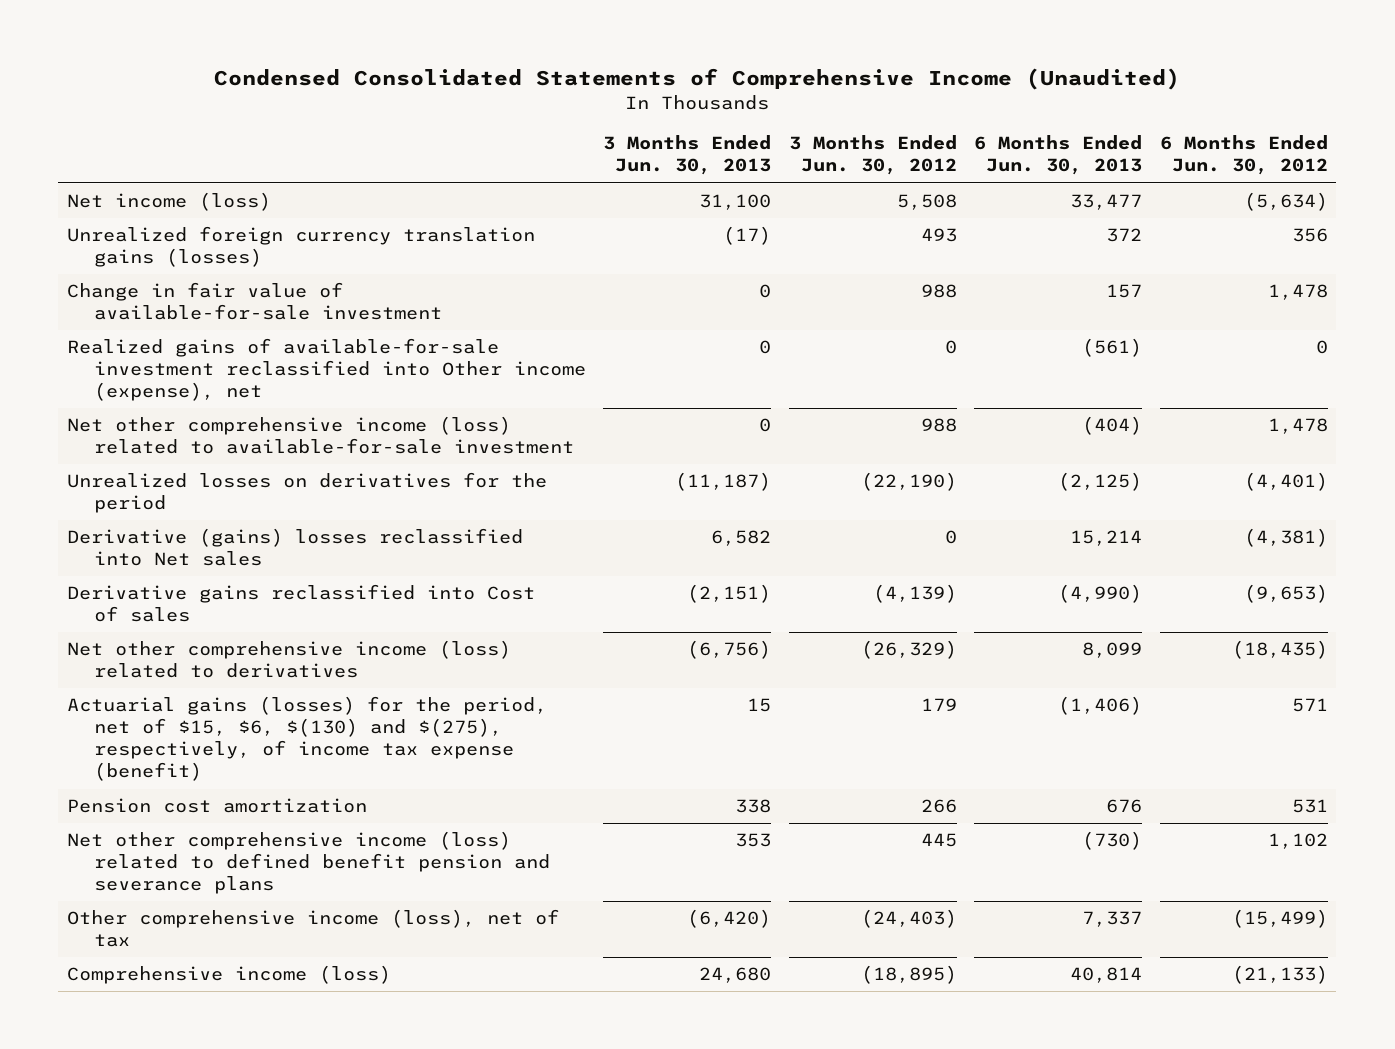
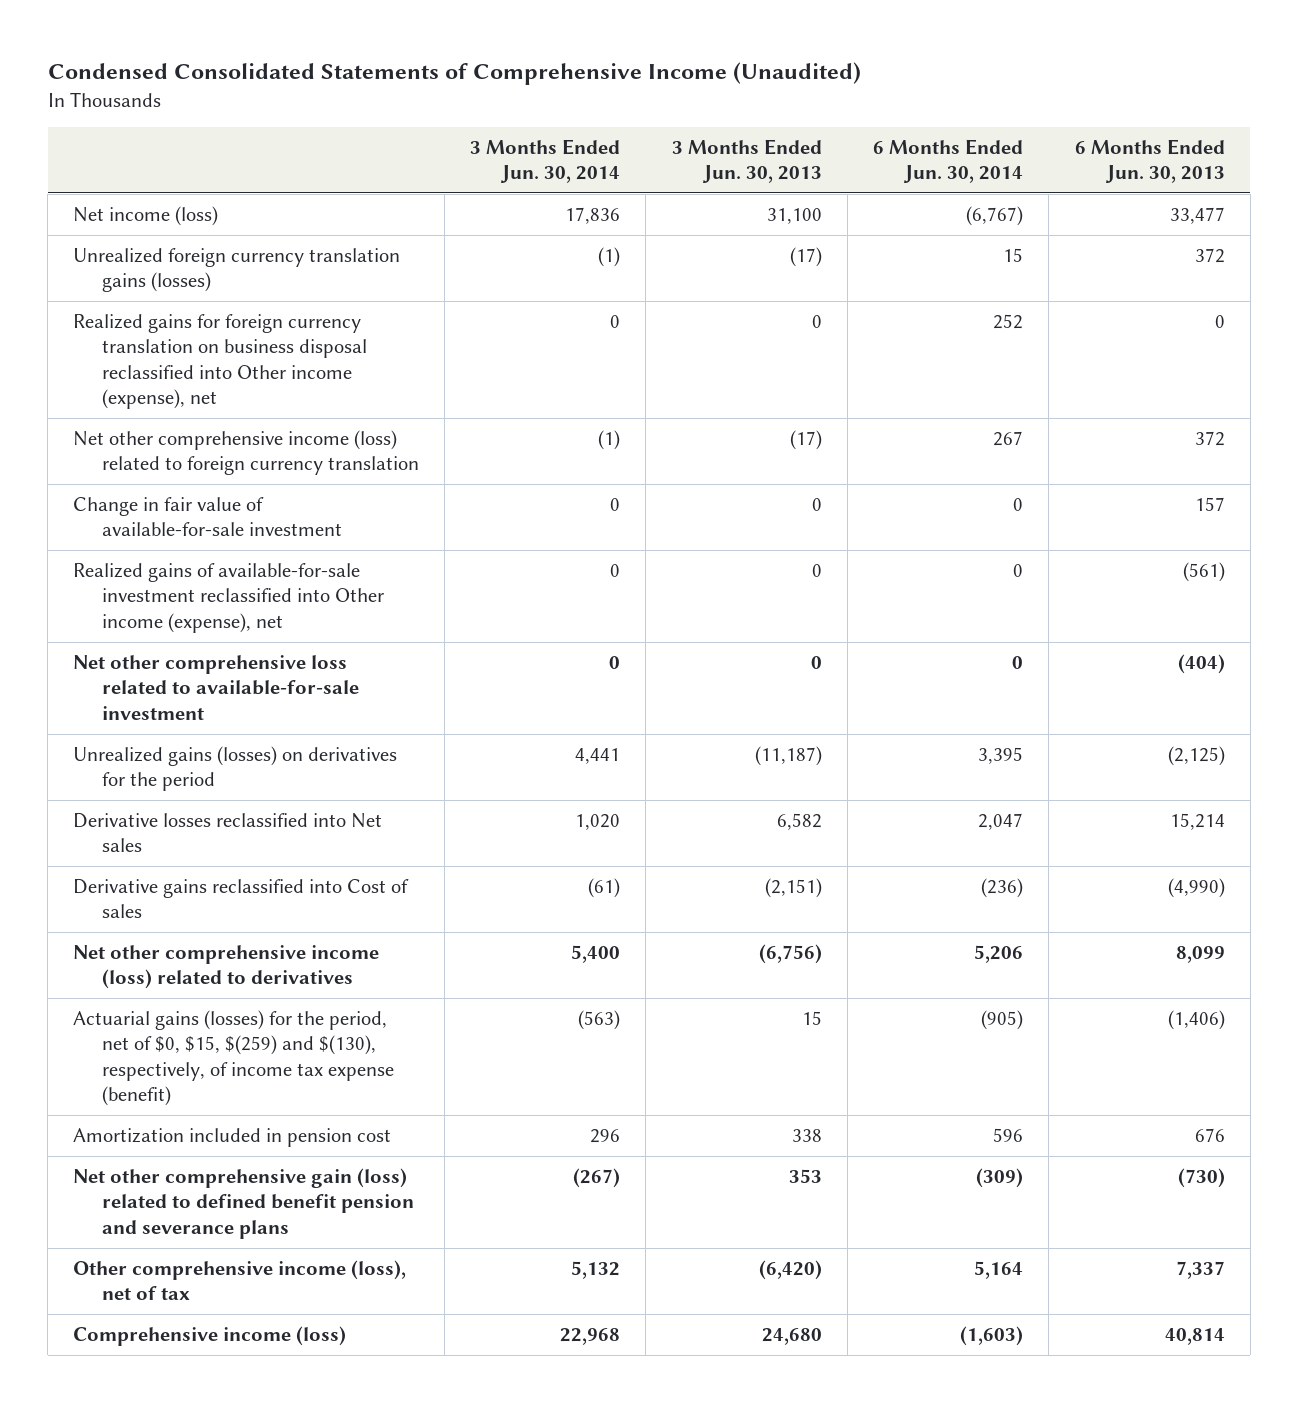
[788,135,957,176] 3 Months Ended Jun. 30, 2012 -> none
[1159,135,1328,176] 6 Months Ended Jun. 30, 2012 -> none
none -> [470,138,621,184] 3 Months Ended Jun. 30, 2014
none -> [873,138,1024,184] 6 Months Ended Jun. 30, 2014
none -> [73,313,367,410] Realized gains for foreign currency translation on business disposal reclassified into Other income (expense), net
none -> [73,429,419,476] Net other comprehensive income (loss) related to foreign currency translation
[67,416,574,455] Net other comprehensive income (loss) related to available-for-sale investment -> [73,654,359,720] Net other comprehensive loss related to available-for-sale investment
[67,472,548,514] Unrealized losses on derivatives for the period -> [73,745,398,792] Unrealized gains (losses) on derivatives for the period
[67,528,524,567] Derivative (gains) losses reclassified into Net sales -> [73,812,383,853] Derivative losses reclassified into Net sales
[67,696,548,782] Actuarial gains (losses) for the period, net of $15, $6, $(130) and $(275), respectively, of income tax expense (benefit) -> [73,1009,394,1107] Actuarial gains (losses) for the period, net of $0, $15, $(259) and $(130), respectively, of income tax expense (benefit)
[67,798,368,814] Pension cost amortization -> [73,1127,392,1147] Amortization included in pension cost
[67,831,550,895] Net other comprehensive income (loss) related to defined benefit pension and severance plans -> [73,1167,414,1239] Net other comprehensive gain (loss) related to defined benefit pension and severance plans

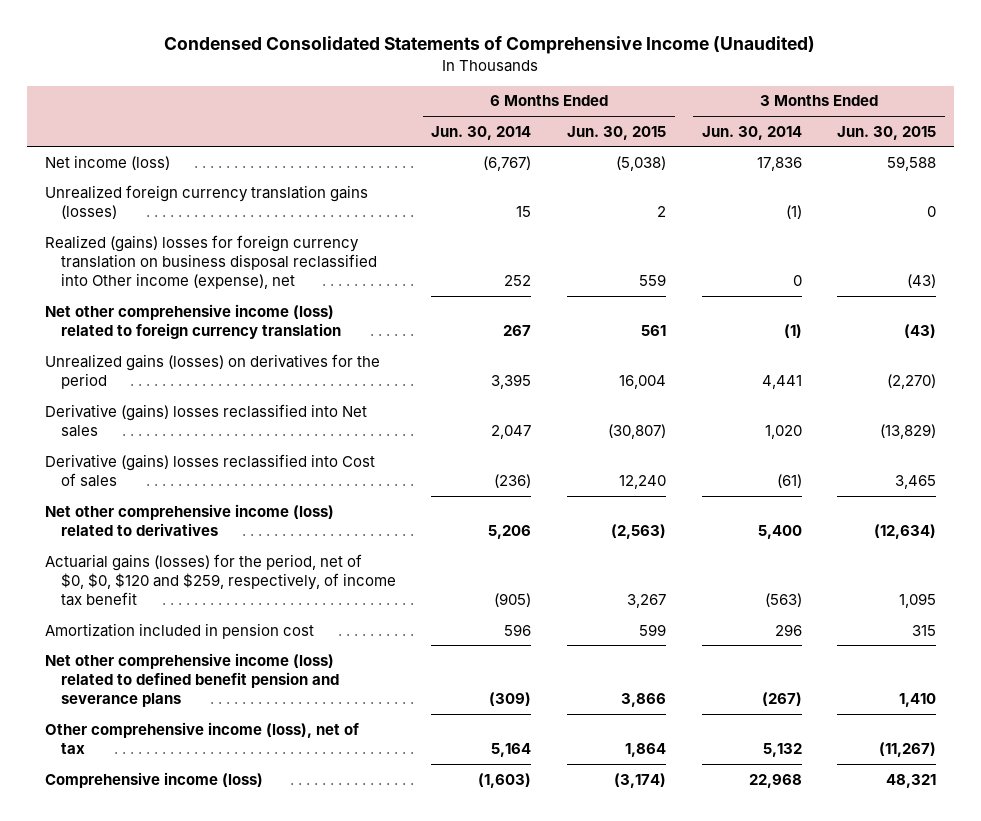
[671,138,822,184] 3 Months Ended Jun. 30, 2013 -> none
[1074,138,1225,184] 6 Months Ended Jun. 30, 2013 -> none
none -> [567,125,667,140] Jun. 30, 2015
none -> [837,125,937,140] Jun. 30, 2015
[73,313,367,410] Realized gains for foreign currency translation on business disposal reclassified into Other income (expense), net -> [44,234,377,290] Realized (gains) losses for foreign currency translation on business disposal reclassified into Other income (expense), net
[73,496,342,537] Change in fair value of available-for-sale investment -> none
[73,562,384,633] Realized gains of available-for-sale investment reclassified into Other income (expense), net -> none
[73,654,359,720] Net other comprehensive loss related to available-for-sale investment -> none
[73,812,383,853] Derivative losses reclassified into Net sales -> [44,403,367,437] Derivative (gains) losses reclassified into Net sales
[73,878,410,919] Derivative gains reclassified into Cost of sales -> [44,453,375,487] Derivative (gains) losses reclassified into Cost of sales
[73,1009,394,1107] Actuarial gains (losses) for the period, net of $0, $15, $(259) and $(130), respectively, of income tax expense (benefit) -> [44,553,396,607] Actuarial gains (losses) for the period, net of $0, $0, $120 and $259, respectively, of income tax benefit
[73,1167,414,1239] Net other comprehensive gain (loss) related to defined benefit pension and severance plans -> [44,652,339,708] Net other comprehensive income (loss) related to defined benefit pension and severance plans

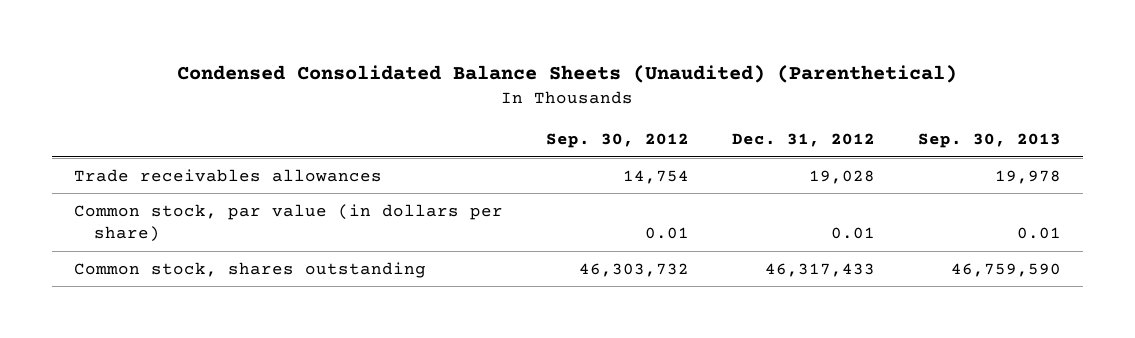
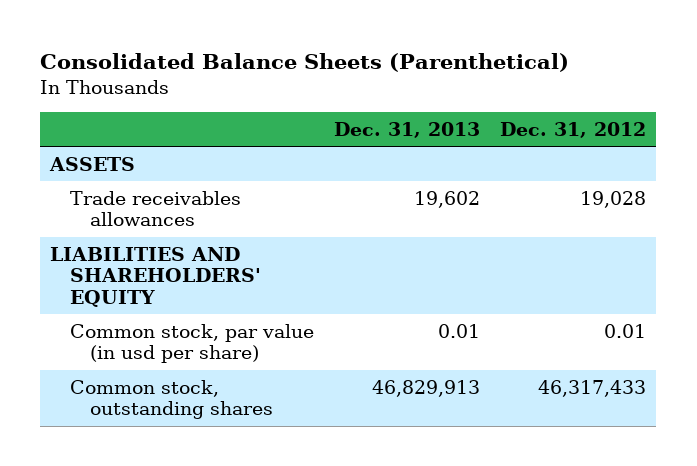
[177,65,958,84] Condensed Consolidated Balance Sheets (Unaudited) (Parenthetical) -> [40,52,570,72] Consolidated Balance Sheets (Parenthetical)
[545,133,689,149] Sep. 30, 2012 -> none
[918,133,1062,149] Sep. 30, 2013 -> none
none -> [334,121,481,138] Dec. 31, 2013
none -> [49,156,136,171] ASSETS
none -> [50,246,262,307] LIABILITIES AND SHAREHOLDERS' EQUITY
[73,203,503,243] Common stock, par value (in dollars per share) -> [70,323,315,364] Common stock, par value (in usd per share)
[73,261,426,278] Common stock, shares outstanding -> [70,379,273,420] Common stock, outstanding shares

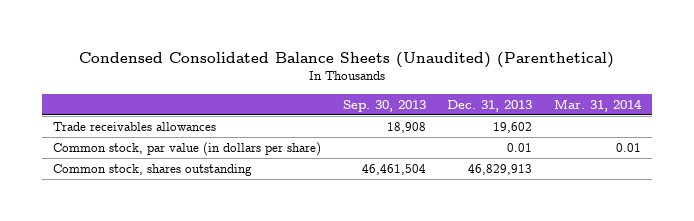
[40,52,570,72] Consolidated Balance Sheets (Parenthetical) -> [78,51,614,68] Condensed Consolidated Balance Sheets (Unaudited) (Parenthetical)
[500,121,647,138] Dec. 31, 2012 -> none
none -> [342,99,426,112] Sep. 30, 2013
none -> [553,98,642,112] Mar. 31, 2014
[49,156,136,171] ASSETS -> none
[50,246,262,307] LIABILITIES AND SHAREHOLDERS' EQUITY -> none
[70,323,315,364] Common stock, par value (in usd per share) -> [53,142,322,157] Common stock, par value (in dollars per share)
[70,379,273,420] Common stock, outstanding shares -> [53,164,253,177] Common stock, shares outstanding

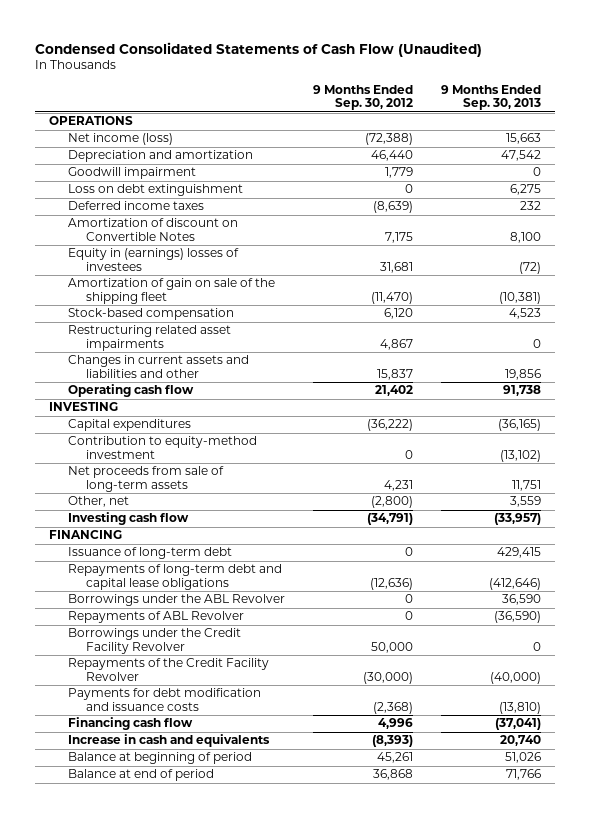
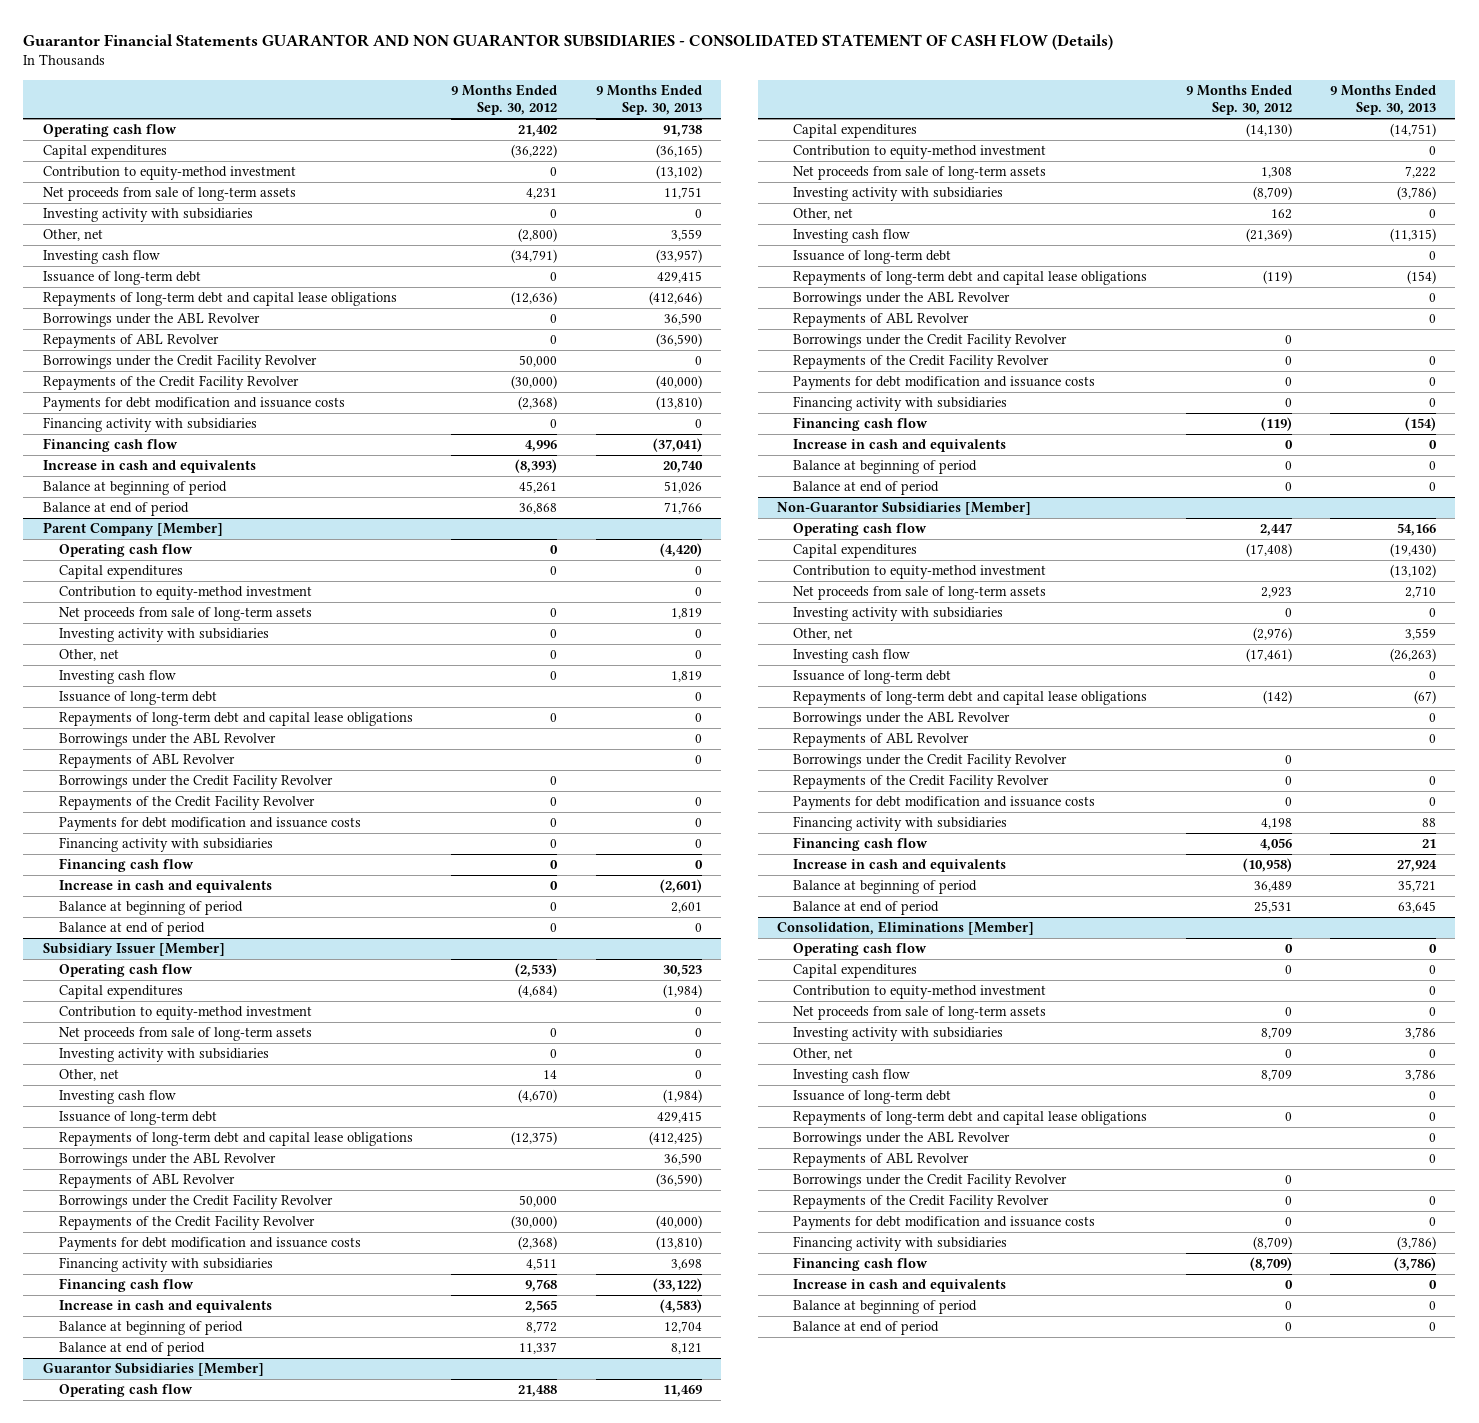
[35,41,483,57] Condensed Consolidated Statements of Cash Flow (Unaudited) -> [23,33,1114,50] Guarantor Financial Statements GUARANTOR AND NON GUARANTOR SUBSIDIARIES - CONSOLIDATED STATEMENT OF CASH FLOW (Details)
[49,116,134,126] OPERATIONS -> none
[67,133,173,146] Net income (loss) -> none
[67,150,253,163] Depreciation and amortization -> none
[67,167,196,180] Goodwill impairment -> none
[67,184,243,197] Loss on debt extinguishment -> none
[67,201,204,211] Deferred income taxes -> none
[67,218,238,242] Amortization of discount on Convertible Notes -> none
[67,248,239,272] Equity in (earnings) losses of investees -> none
[67,278,275,305] Amortization of gain on sale of the shipping fleet -> none
[67,308,234,321] Stock-based compensation -> none
[67,325,231,352] Restructuring related asset impairments -> none
[67,355,249,379] Changes in current assets and liabilities and other -> none
[49,402,119,412] INVESTING -> none
none -> [42,208,253,223] Investing activity with subsidiaries
[49,530,123,540] FINANCING -> none
none -> [42,417,257,433] Financing activity with subsidiaries
none -> [42,522,223,537] Parent Company [Member]
none -> [58,544,193,558] Operating cash flow
none -> [58,565,183,580] Capital expenditures
none -> [58,586,312,601] Contribution to equity-method investment
none -> [58,607,312,622] Net proceeds from sale of long-term assets
none -> [58,628,269,643] Investing activity with subsidiaries
none -> [58,649,119,662] Other, net
none -> [58,670,176,685] Investing cash flow
none -> [58,691,217,706] Issuance of long-term debt
none -> [58,712,413,727] Repayments of long-term debt and capital lease obligations
none -> [58,733,276,748] Borrowings under the ABL Revolver
none -> [58,754,235,769] Repayments of ABL Revolver
none -> [58,774,333,790] Borrowings under the Credit Facility Revolver
none -> [58,795,315,811] Repayments of the Credit Facility Revolver
none -> [58,817,361,832] Payments for debt modification and issuance costs
none -> [58,837,273,853] Financing activity with subsidiaries
none -> [58,858,194,873] Financing cash flow
none -> [58,880,272,894] Increase in cash and equivalents
none -> [58,901,243,916] Balance at beginning of period
none -> [58,922,205,937] Balance at end of period
none -> [42,943,225,957] Subsidiary Issuer [Member]
none -> [58,964,193,978] Operating cash flow
none -> [58,985,183,1000] Capital expenditures
none -> [58,1006,312,1021] Contribution to equity-method investment
none -> [58,1027,312,1042] Net proceeds from sale of long-term assets
none -> [58,1048,269,1063] Investing activity with subsidiaries
none -> [58,1069,119,1082] Other, net
none -> [58,1090,176,1105] Investing cash flow
none -> [58,1111,217,1126] Issuance of long-term debt
none -> [58,1132,413,1147] Repayments of long-term debt and capital lease obligations
none -> [58,1153,276,1168] Borrowings under the ABL Revolver
none -> [58,1174,235,1189] Repayments of ABL Revolver
none -> [58,1194,333,1210] Borrowings under the Credit Facility Revolver
none -> [58,1215,315,1231] Repayments of the Credit Facility Revolver
none -> [58,1237,361,1252] Payments for debt modification and issuance costs
none -> [58,1257,273,1273] Financing activity with subsidiaries
none -> [58,1278,194,1293] Financing cash flow
none -> [58,1300,272,1314] Increase in cash and equivalents
none -> [58,1321,243,1336] Balance at beginning of period
none -> [58,1342,205,1357] Balance at end of period
none -> [42,1363,264,1377] Guarantor Subsidiaries [Member]
none -> [58,1384,193,1398] Operating cash flow
none -> [793,124,918,139] Capital expenditures
none -> [793,145,1047,160] Contribution to equity-method investment
none -> [793,166,1047,181] Net proceeds from sale of long-term assets
none -> [793,187,1004,202] Investing activity with subsidiaries
none -> [793,208,854,221] Other, net
none -> [793,229,911,244] Investing cash flow
none -> [793,250,952,265] Issuance of long-term debt
none -> [793,271,1148,286] Repayments of long-term debt and capital lease obligations
none -> [793,292,1011,307] Borrowings under the ABL Revolver
none -> [793,313,970,328] Repayments of ABL Revolver
none -> [793,333,1068,349] Borrowings under the Credit Facility Revolver
none -> [793,354,1050,370] Repayments of the Credit Facility Revolver
none -> [793,376,1096,391] Payments for debt modification and issuance costs
none -> [793,396,1008,412] Financing activity with subsidiaries
none -> [793,417,929,432] Financing cash flow
none -> [793,439,1007,453] Increase in cash and equivalents
none -> [793,460,978,475] Balance at beginning of period
none -> [793,481,940,496] Balance at end of period
none -> [776,502,1031,516] Non-Guarantor Subsidiaries [Member]
none -> [793,523,928,537] Operating cash flow
none -> [793,544,918,559] Capital expenditures
none -> [793,565,1047,580] Contribution to equity-method investment
none -> [793,586,1047,601] Net proceeds from sale of long-term assets
none -> [793,607,1004,622] Investing activity with subsidiaries
none -> [793,628,854,641] Other, net
none -> [793,649,911,664] Investing cash flow
none -> [793,670,952,685] Issuance of long-term debt
none -> [793,691,1148,706] Repayments of long-term debt and capital lease obligations
none -> [793,712,1011,727] Borrowings under the ABL Revolver
none -> [793,733,970,748] Repayments of ABL Revolver
none -> [793,753,1068,769] Borrowings under the Credit Facility Revolver
none -> [793,774,1050,790] Repayments of the Credit Facility Revolver
none -> [793,796,1096,811] Payments for debt modification and issuance costs
none -> [793,816,1008,832] Financing activity with subsidiaries
none -> [793,837,929,852] Financing cash flow
none -> [793,859,1007,873] Increase in cash and equivalents
none -> [793,880,978,895] Balance at beginning of period
none -> [793,901,940,916] Balance at end of period
none -> [776,921,1034,936] Consolidation, Eliminations [Member]
none -> [793,943,928,957] Operating cash flow
none -> [793,964,918,979] Capital expenditures
none -> [793,985,1047,1000] Contribution to equity-method investment
none -> [793,1006,1047,1021] Net proceeds from sale of long-term assets
none -> [793,1027,1004,1042] Investing activity with subsidiaries
none -> [793,1048,854,1061] Other, net
none -> [793,1069,911,1084] Investing cash flow
none -> [793,1090,952,1105] Issuance of long-term debt
none -> [793,1111,1148,1126] Repayments of long-term debt and capital lease obligations
none -> [793,1132,1011,1147] Borrowings under the ABL Revolver
none -> [793,1153,970,1168] Repayments of ABL Revolver
none -> [793,1173,1068,1189] Borrowings under the Credit Facility Revolver
none -> [793,1194,1050,1210] Repayments of the Credit Facility Revolver
none -> [793,1216,1096,1231] Payments for debt modification and issuance costs
none -> [793,1236,1008,1252] Financing activity with subsidiaries
none -> [793,1257,929,1272] Financing cash flow
none -> [793,1279,1007,1293] Increase in cash and equivalents
none -> [793,1300,978,1315] Balance at beginning of period
none -> [793,1321,940,1336] Balance at end of period

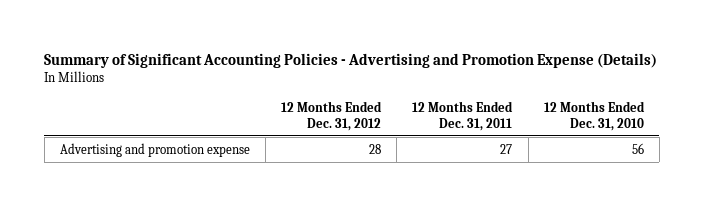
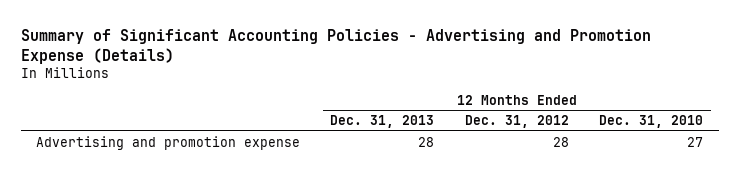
[412,101,514,131] 12 Months Ended Dec. 31, 2011 -> none
none -> [330,115,435,129] Dec. 31, 2013
[631,143,644,155] 56 -> [687,136,704,147] 27

